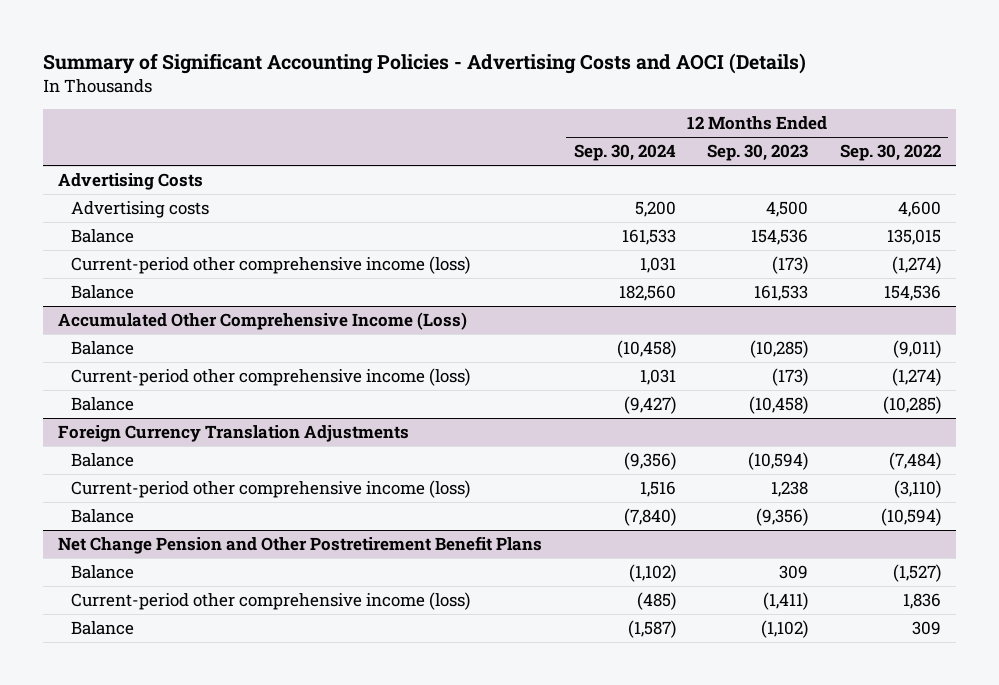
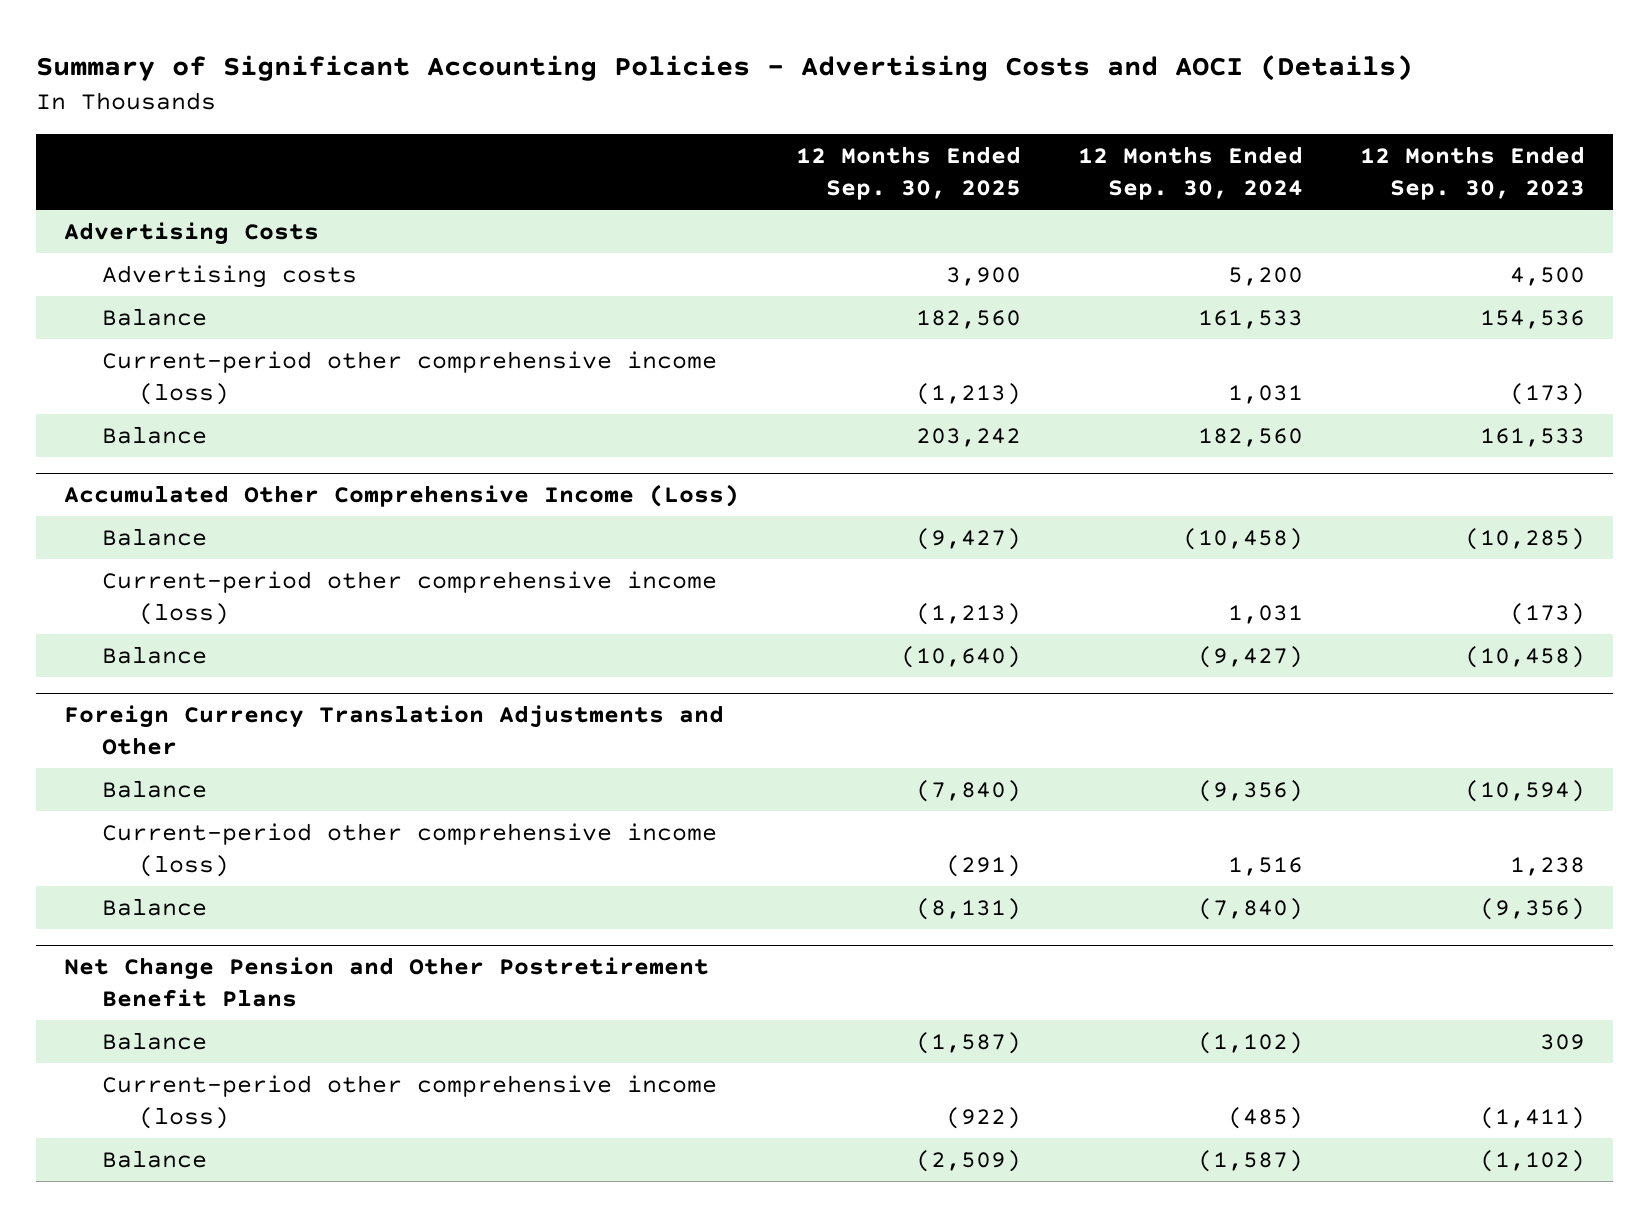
[839,144,941,162] Sep. 30, 2022 -> none
none -> [796,146,1022,201] 12 Months Ended Sep. 30, 2025
[58,425,410,443] Foreign Currency Translation Adjustments -> [64,704,725,756] Foreign Currency Translation Adjustments and Other

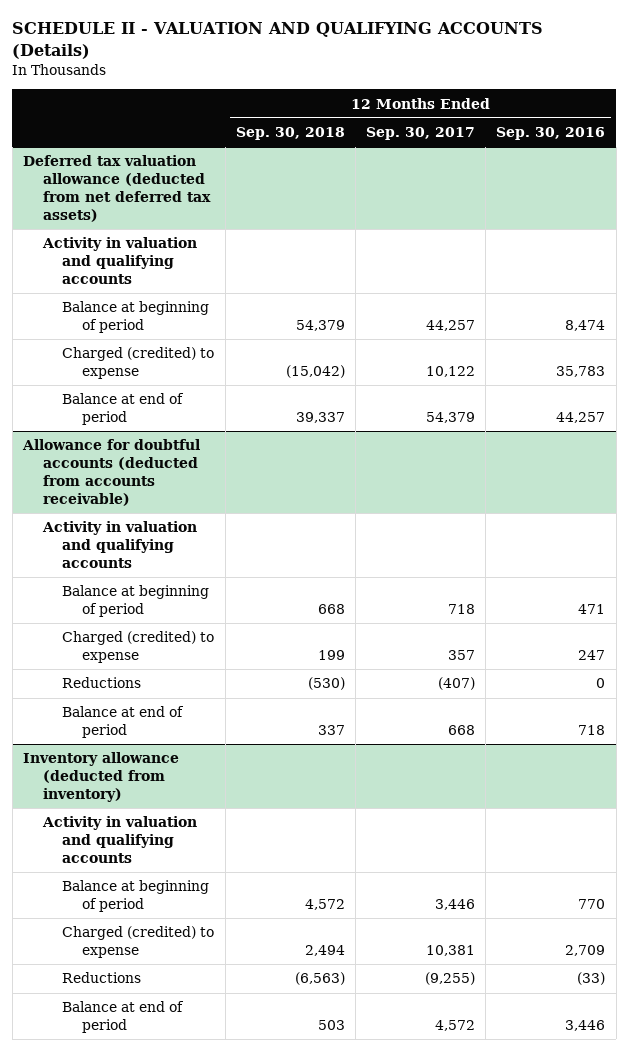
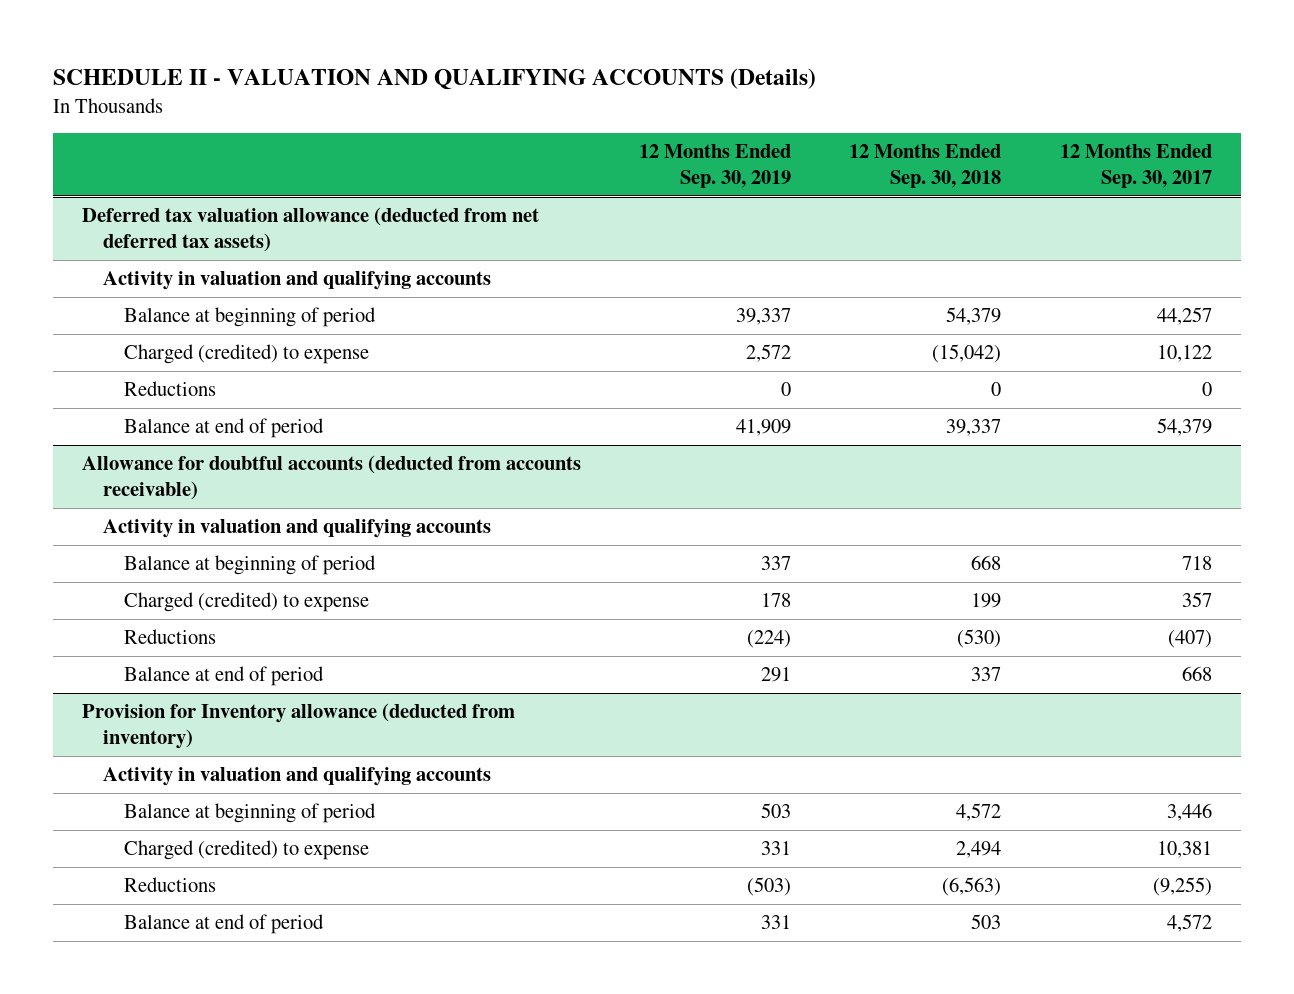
[496,127,606,141] Sep. 30, 2016 -> none
none -> [639,144,792,188] 12 Months Ended Sep. 30, 2019
none -> [124,381,217,397] Reductions
[22,752,179,803] Inventory allowance (deducted from inventory) -> [82,703,516,749] Provision for Inventory allowance (deducted from inventory)

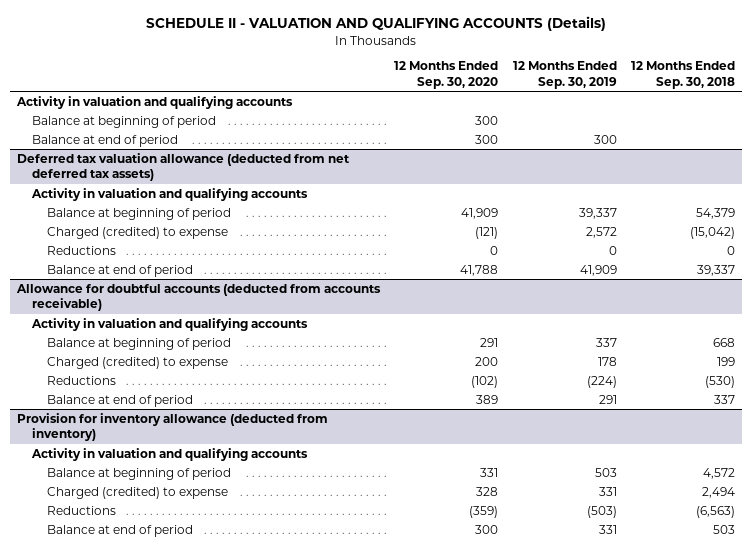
[1059,144,1212,188] 12 Months Ended Sep. 30, 2017 -> none
none -> [394,61,499,89] 12 Months Ended Sep. 30, 2020
none -> [16,95,294,109] Activity in valuation and qualifying accounts
none -> [31,115,216,128] Balance at beginning of period
none -> [31,134,178,147] Balance at end of period
[82,703,516,749] Provision for Inventory allowance (deducted from inventory) -> [17,412,329,442] Provision for inventory allowance (deducted from inventory)

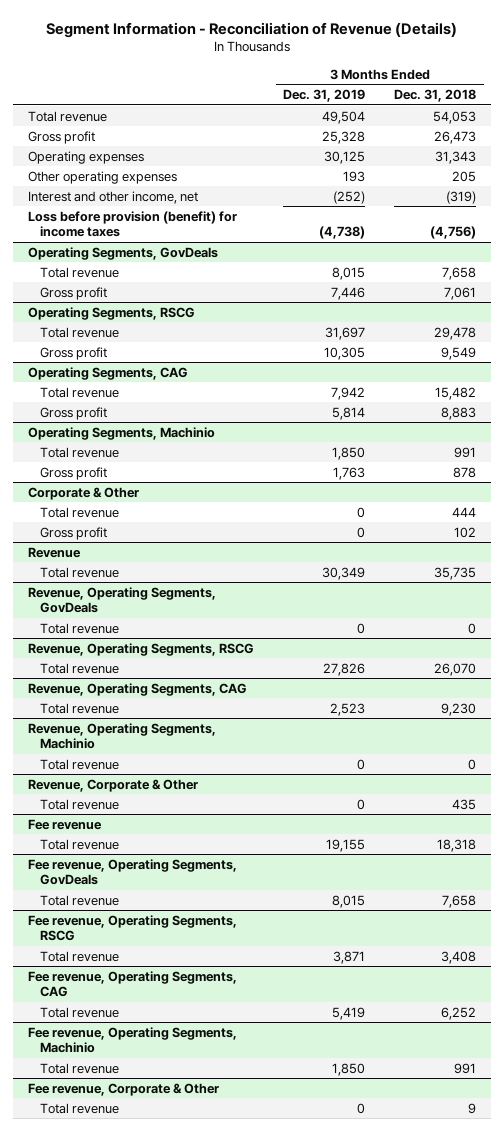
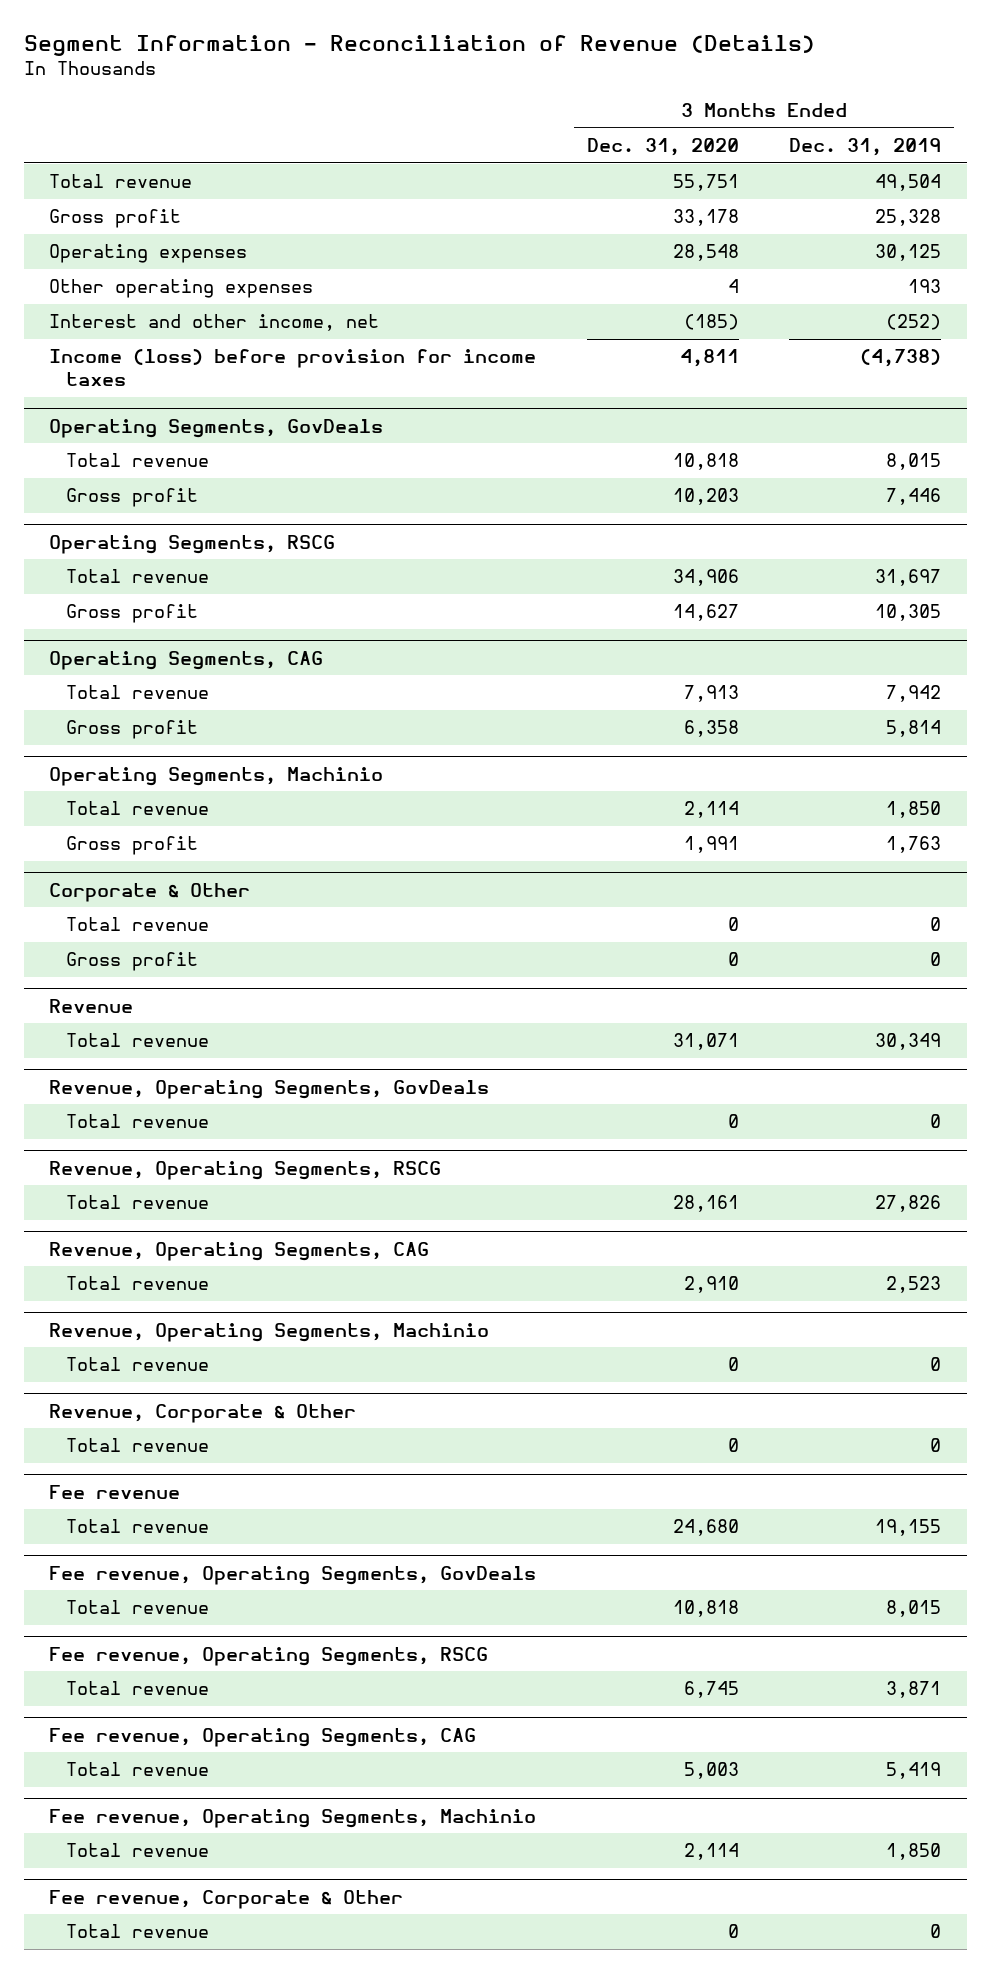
[394,89,477,103] Dec. 31, 2018 -> none
none -> [586,138,739,157] Dec. 31, 2020
[27,210,237,238] Loss before provision (benefit) for income taxes -> [49,349,537,387] Income (loss) before provision for income taxes

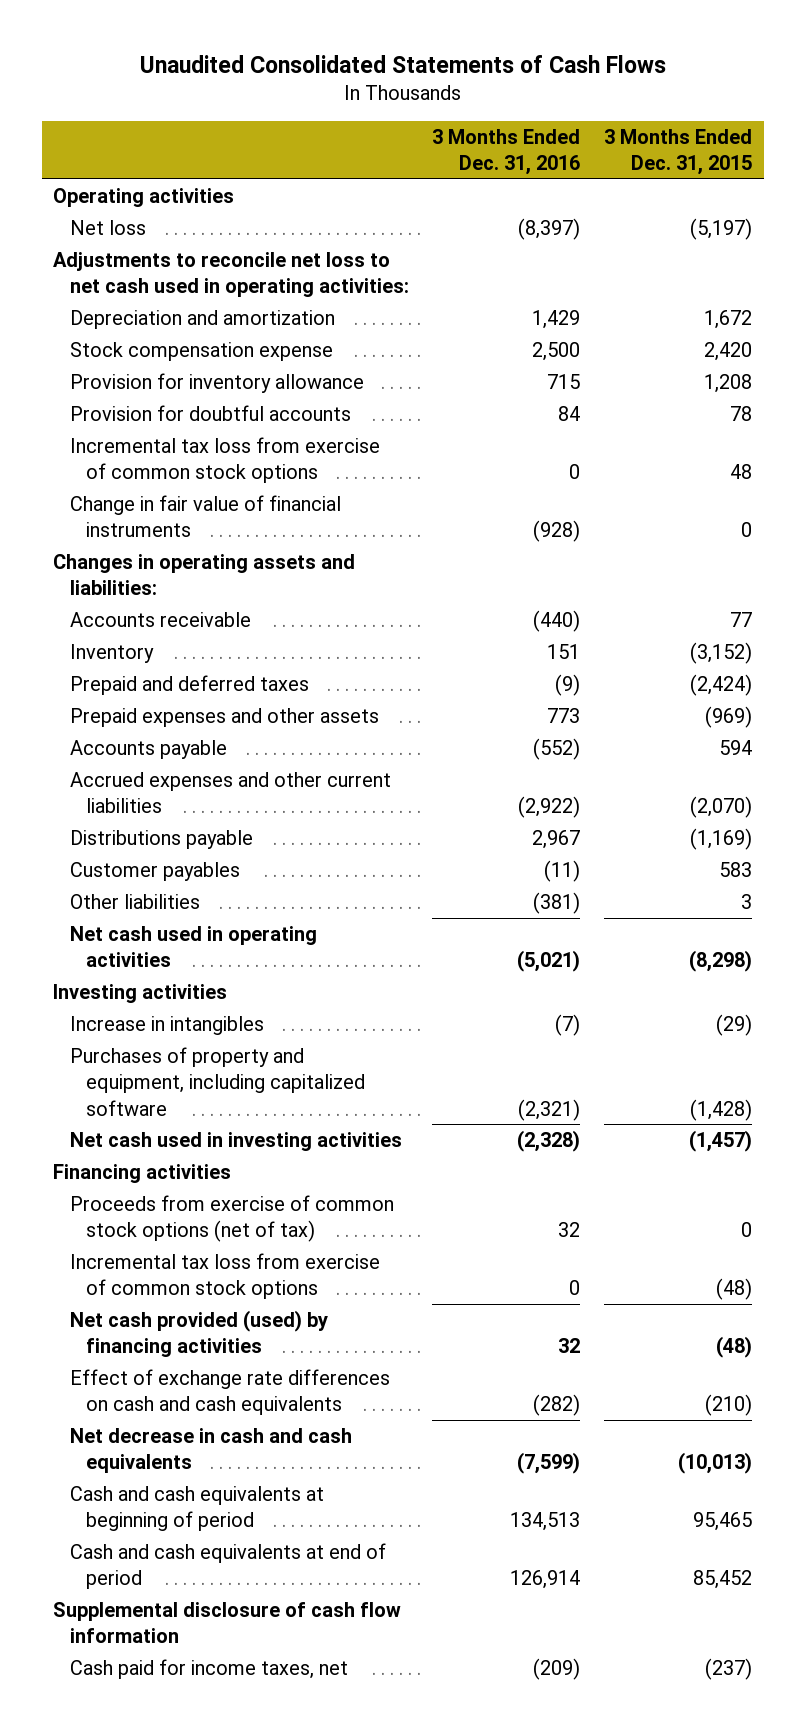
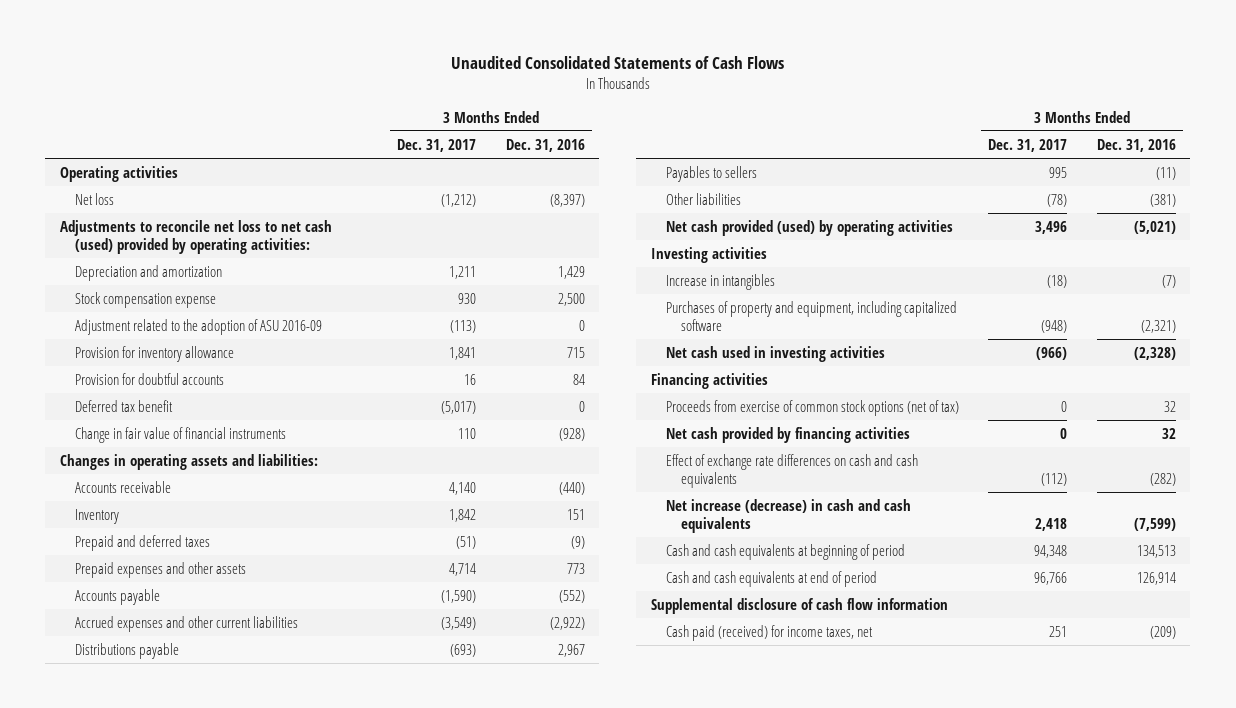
[604,128,753,175] 3 Months Ended Dec. 31, 2015 -> none
none -> [397,138,477,152] Dec. 31, 2017
[53,252,409,298] Adjustments to reconcile net loss to net cash used in operating activities: -> [59,219,332,254] Adjustments to reconcile net loss to net cash (used) provided by operating activities:
none -> [75,318,323,335] Adjustment related to the adoption of ASU 2016-09
[69,437,380,484] Incremental tax loss from exercise of common stock options -> none
none -> [75,399,174,412] Deferred tax benefit
[69,862,240,882] Customer payables -> none
none -> [666,165,758,182] Payables to sellers
[69,926,317,968] Net cash used in operating activities -> [666,219,954,236] Net cash provided (used) by operating activities
[69,1253,380,1300] Incremental tax loss from exercise of common stock options -> none
[69,1310,328,1358] Net cash provided (used) by financing activities -> [666,426,911,443] Net cash provided by financing activities
[69,1428,352,1474] Net decrease in cash and cash equivalents -> [666,498,912,533] Net increase (decrease) in cash and cash equivalents
[69,1659,348,1680] Cash paid for income taxes, net -> [666,624,874,641] Cash paid (received) for income taxes, net

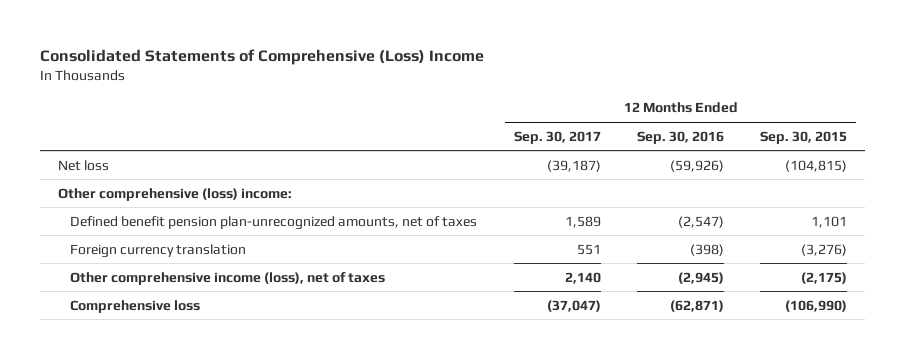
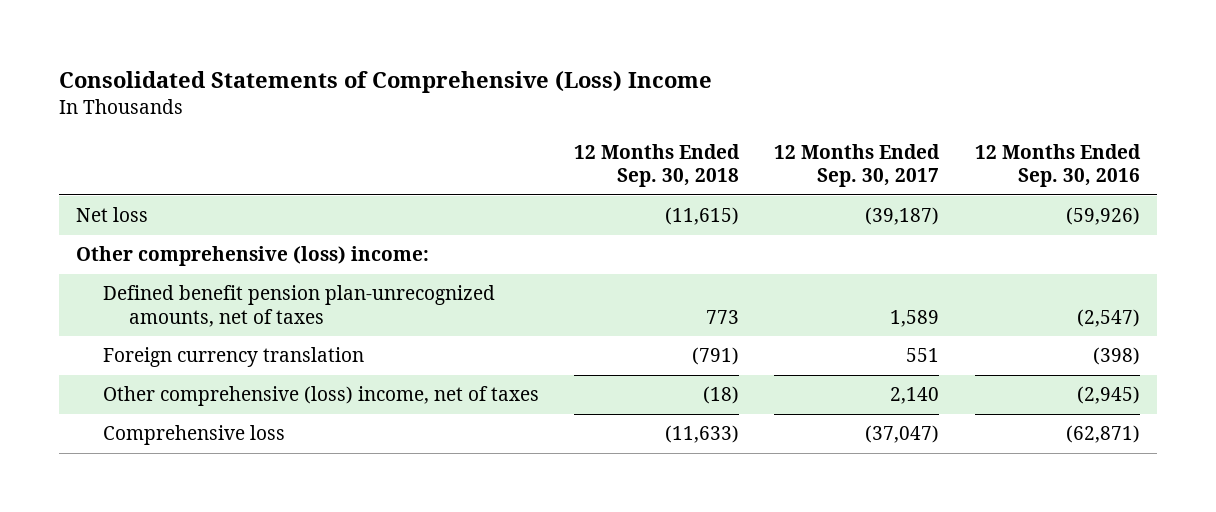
[760,130,848,144] Sep. 30, 2015 -> none
none -> [574,143,741,188] 12 Months Ended Sep. 30, 2018
[70,271,386,285] Other comprehensive income (loss), net of taxes -> [102,386,539,407] Other comprehensive (loss) income, net of taxes

